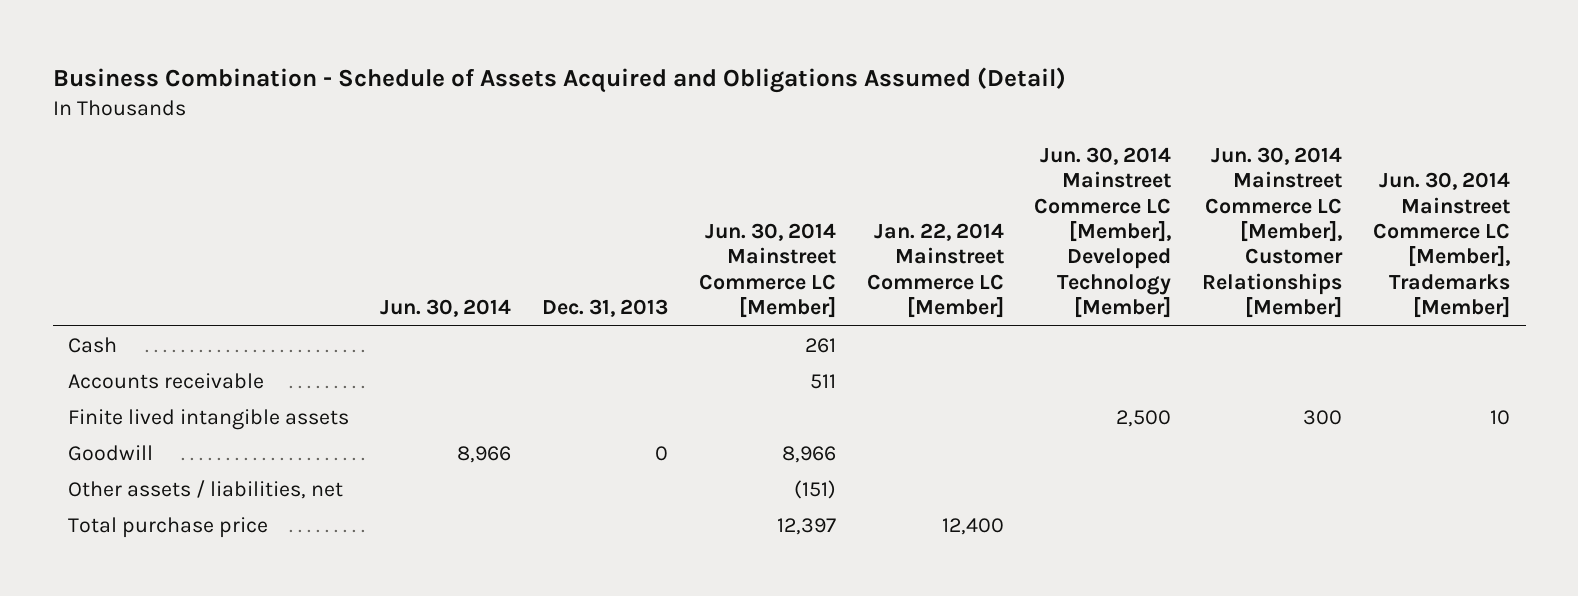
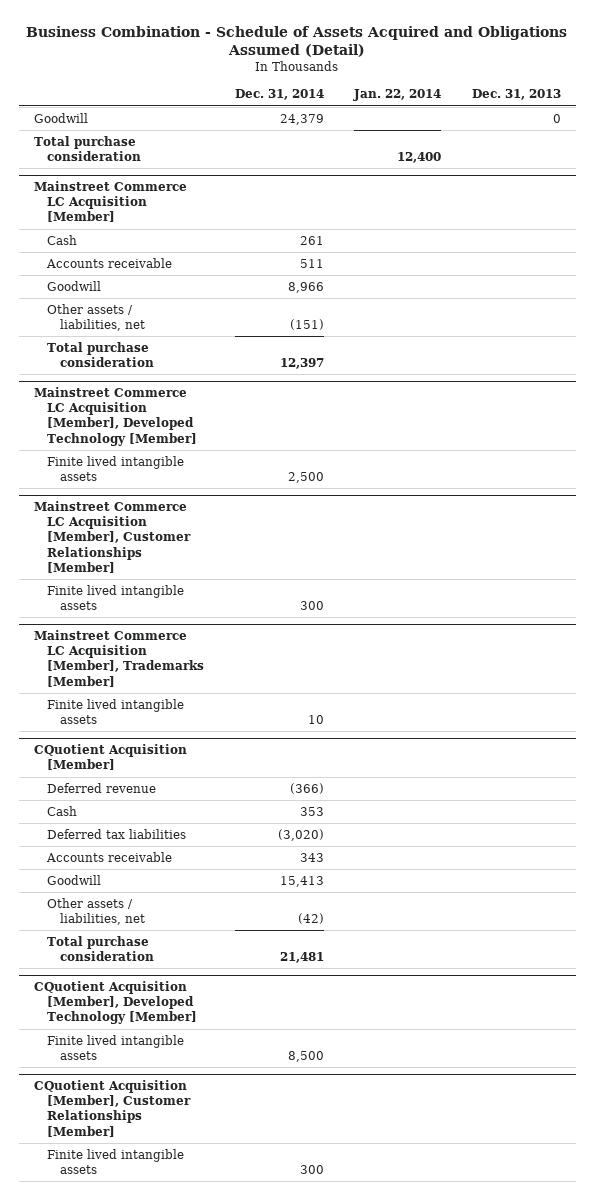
[380,299,512,318] Jun. 30, 2014 -> none
[698,222,836,319] Jun. 30, 2014 Mainstreet Commerce LC [Member] -> none
[866,222,1004,319] Jan. 22, 2014 Mainstreet Commerce LC [Member] -> none
[1034,146,1172,319] Jun. 30, 2014 Mainstreet Commerce LC [Member], Developed Technology [Member] -> none
[1202,146,1344,319] Jun. 30, 2014 Mainstreet Commerce LC [Member], Customer Relationships [Member] -> none
[1373,172,1511,319] Jun. 30, 2014 Mainstreet Commerce LC [Member], Trademarks [Member] -> none
none -> [234,89,324,101] Dec. 31, 2014
none -> [353,89,442,102] Jan. 22, 2014
[68,336,118,353] Cash -> none
[68,372,265,389] Accounts receivable -> none
[68,408,350,430] Finite lived intangible assets -> none
[68,479,344,499] Other assets / liabilities, net -> none
[68,516,269,538] Total purchase price -> [33,135,142,161] Total purchase consideration
none -> [33,181,187,223] Mainstreet Commerce LC Acquisition [Member]
none -> [47,234,78,245] Cash
none -> [46,257,173,268] Accounts receivable
none -> [47,280,102,291] Goodwill
none -> [47,303,146,331] Other assets / liabilities, net
none -> [47,341,155,367] Total purchase consideration
none -> [33,387,198,446] Mainstreet Commerce LC Acquisition [Member], Developed Technology [Member]
none -> [47,455,185,481] Finite lived intangible assets
none -> [33,501,192,573] Mainstreet Commerce LC Acquisition [Member], Customer Relationships [Member]
none -> [47,584,185,610] Finite lived intangible assets
none -> [33,630,205,687] Mainstreet Commerce LC Acquisition [Member], Trademarks [Member]
none -> [47,698,185,724] Finite lived intangible assets
none -> [33,744,187,771] CQuotient Acquisition [Member]
none -> [47,782,157,793] Deferred revenue
none -> [47,805,78,816] Cash
none -> [47,828,187,839] Deferred tax liabilities
none -> [46,851,173,862] Accounts receivable
none -> [47,874,102,885] Goodwill
none -> [47,897,146,925] Other assets / liabilities, net
none -> [47,935,155,961] Total purchase consideration
none -> [33,981,198,1025] CQuotient Acquisition [Member], Developed Technology [Member]
none -> [47,1034,185,1060] Finite lived intangible assets
none -> [33,1080,192,1137] CQuotient Acquisition [Member], Customer Relationships [Member]
none -> [47,1148,185,1174] Finite lived intangible assets

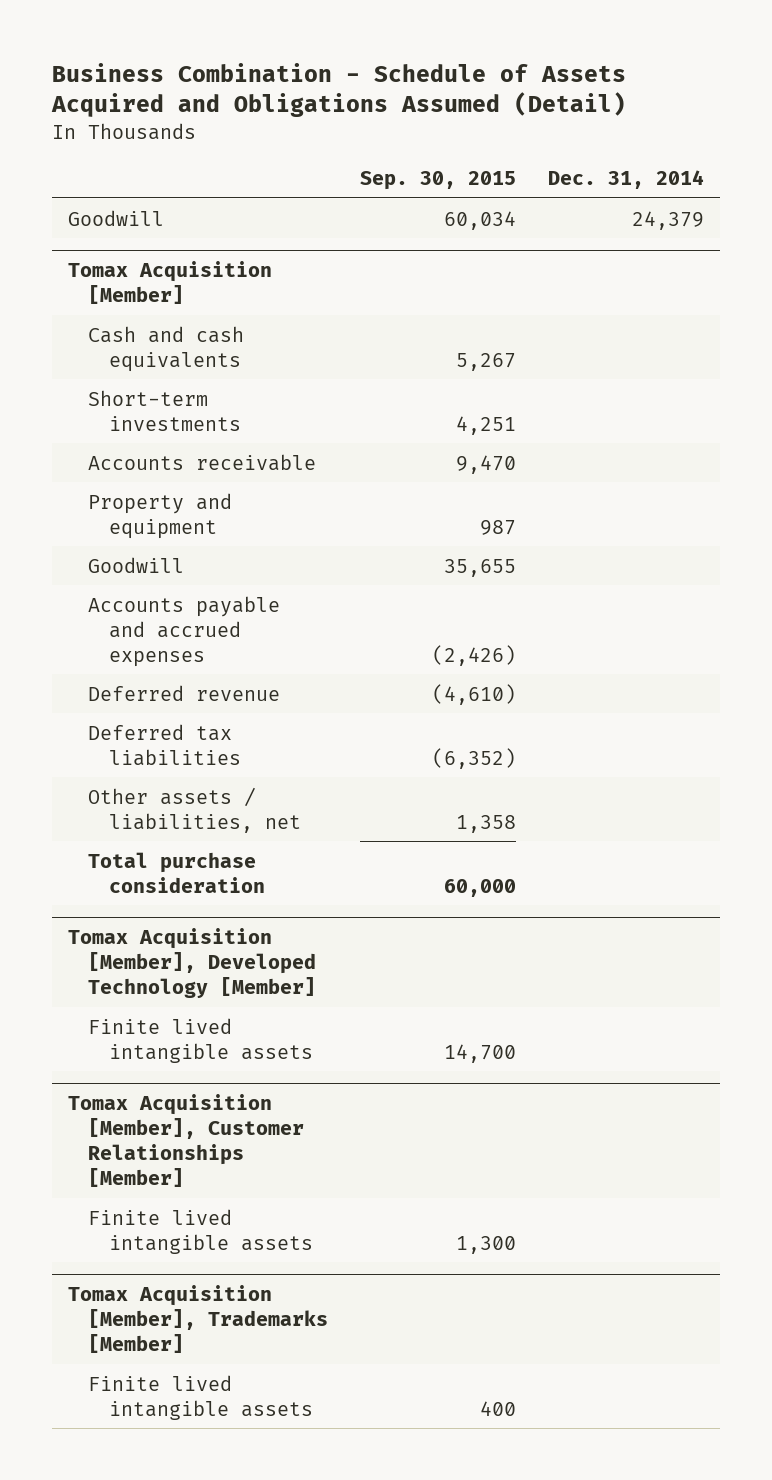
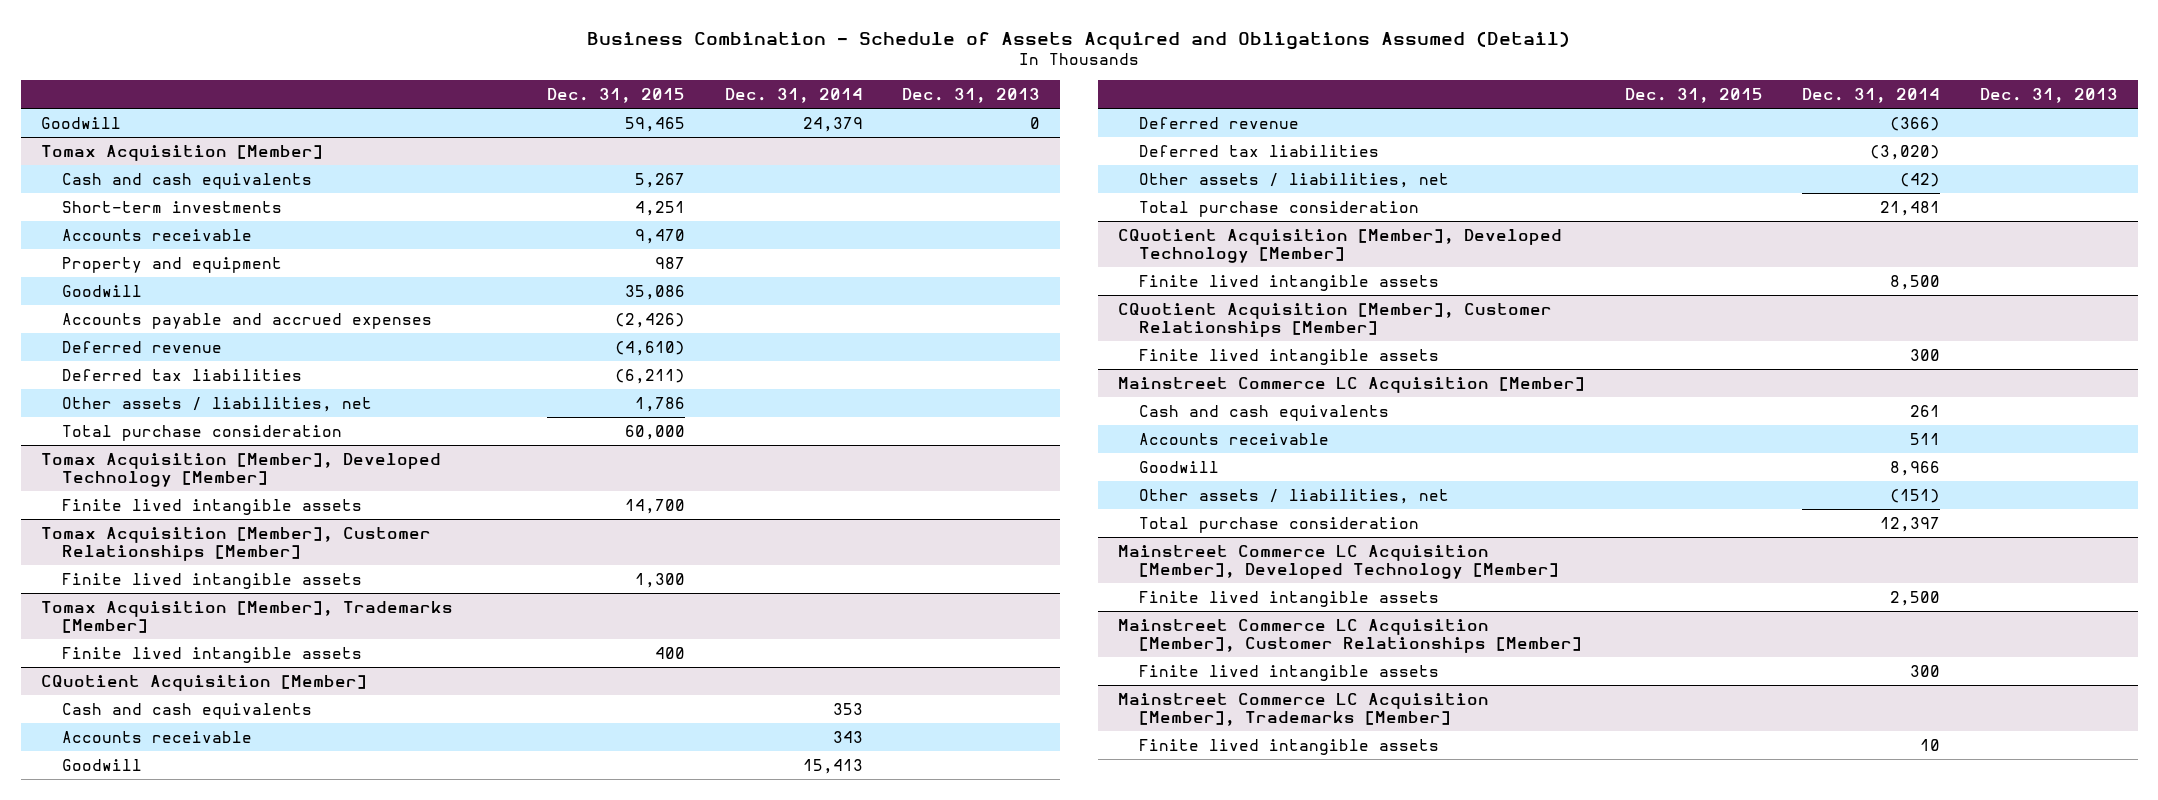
[360,170,517,190] Sep. 30, 2015 -> none
none -> [547,88,686,104] Dec. 31, 2015
none -> [902,88,1041,104] Dec. 31, 2013
none -> [40,674,367,691] CQuotient Acquisition [Member]
none -> [61,702,312,719] Cash and cash equivalents
none -> [61,730,252,743] Accounts receivable
none -> [61,758,142,771] Goodwill
none -> [1139,116,1300,129] Deferred revenue
none -> [1139,144,1380,157] Deferred tax liabilities
none -> [1139,172,1450,188] Other assets / liabilities, net
none -> [1139,200,1420,217] Total purchase consideration
none -> [1118,228,1563,264] CQuotient Acquisition [Member], Developed Technology [Member]
none -> [1139,274,1440,291] Finite lived intangible assets
none -> [1118,302,1553,338] CQuotient Acquisition [Member], Customer Relationships [Member]
none -> [1139,348,1440,365] Finite lived intangible assets
none -> [1118,376,1586,393] Mainstreet Commerce LC Acquisition [Member]
none -> [1139,404,1390,421] Cash and cash equivalents
none -> [1139,432,1330,445] Accounts receivable
none -> [1139,460,1220,473] Goodwill
none -> [1139,488,1450,504] Other assets / liabilities, net
none -> [1139,516,1420,533] Total purchase consideration
none -> [1118,544,1560,580] Mainstreet Commerce LC Acquisition [Member], Developed Technology [Member]
none -> [1139,590,1440,607] Finite lived intangible assets
none -> [1118,618,1583,654] Mainstreet Commerce LC Acquisition [Member], Customer Relationships [Member]
none -> [1139,664,1440,681] Finite lived intangible assets
none -> [1118,692,1490,727] Mainstreet Commerce LC Acquisition [Member], Trademarks [Member]
none -> [1139,738,1440,755] Finite lived intangible assets

